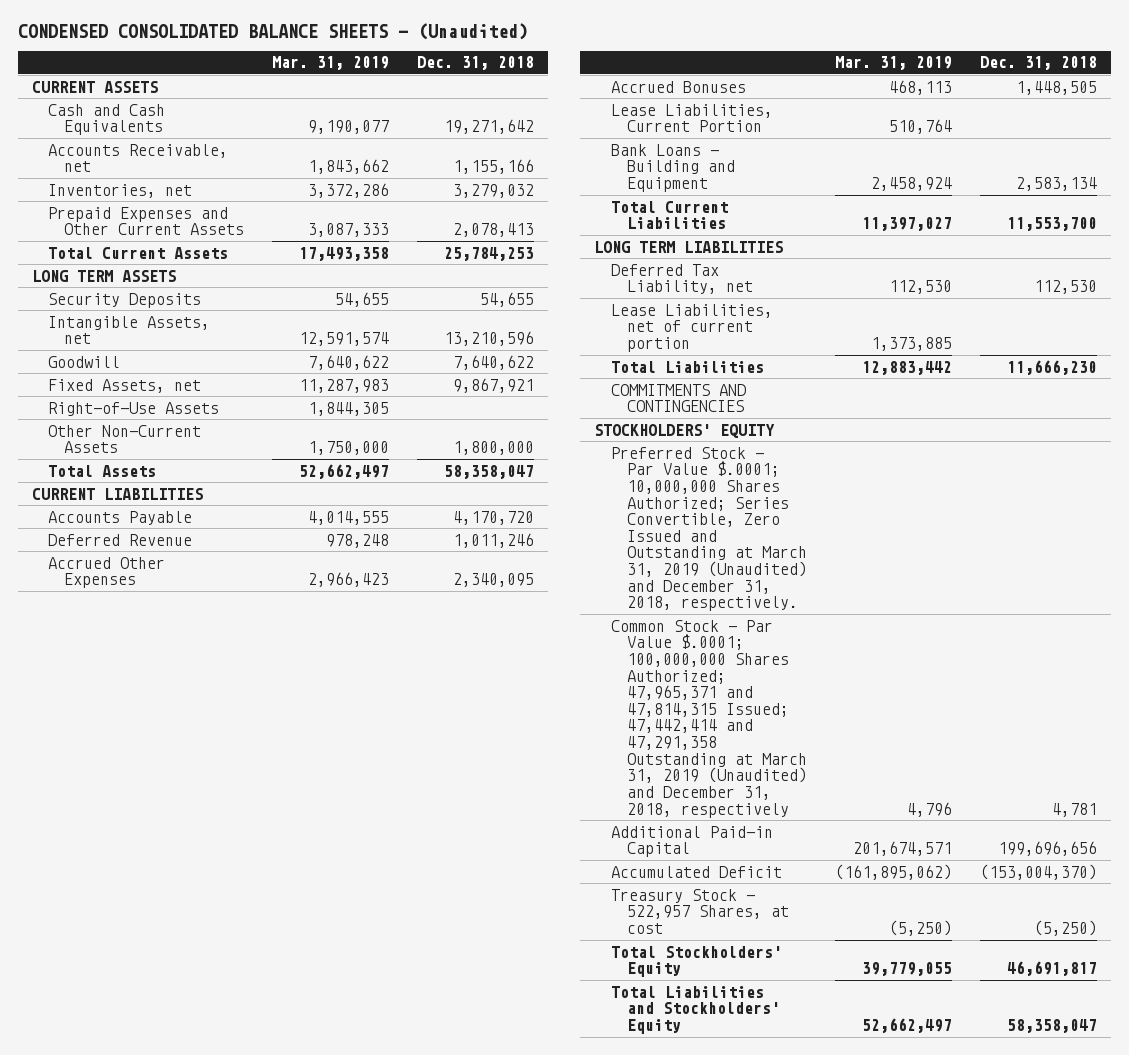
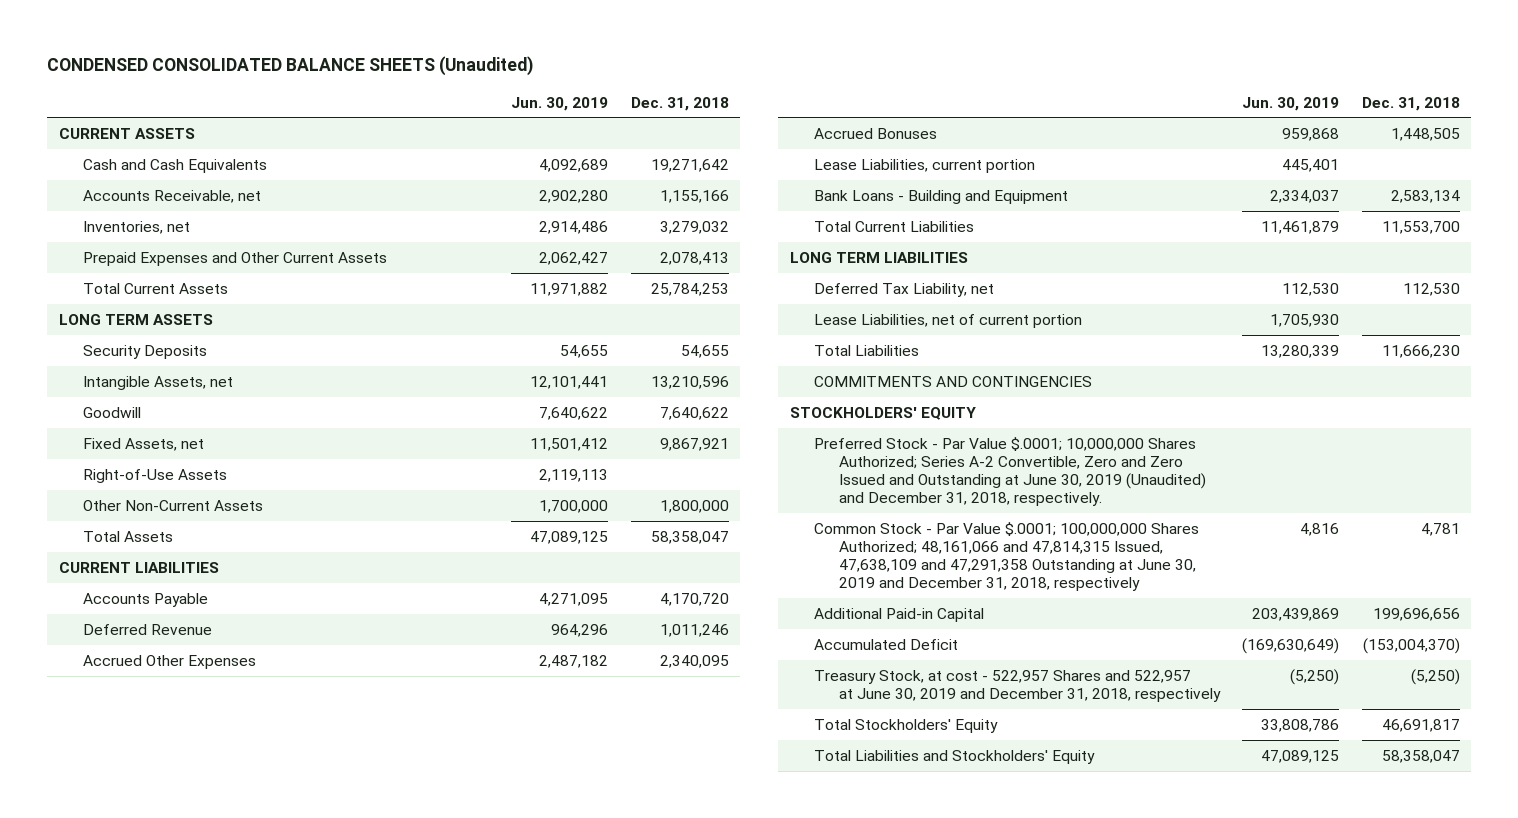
[17,22,528,40] CONDENSED CONSOLIDATED BALANCE SHEETS - (Unaudited) -> [47,56,534,77] CONDENSED CONSOLIDATED BALANCE SHEETS (Unaudited)
[271,56,389,71] Mar. 31, 2019 -> none
none -> [511,96,609,111] Jun. 30, 2019
[610,103,773,133] Lease Liabilities, Current Portion -> [814,158,1036,173] Lease Liabilities, current portion
[610,446,807,612] Preferred Stock - Par Value $.0001; 10,000,000 Shares Authorized; Series Convertible, Zero Issued and Outstanding at March 31, 2019 (Unaudited) and December 31, 2018, respectively. -> [814,436,1206,507] Preferred Stock - Par Value $.0001; 10,000,000 Shares Authorized; Series A-2 Convertible, Zero and Zero Issued and Outstanding at June 30, 2019 (Unaudited) and December 31, 2018, respectively.
[610,619,807,818] Common Stock - Par Value $.0001; 100,000,000 Shares Authorized; 47,965,371 and 47,814,315 Issued; 47,442,414 and 47,291,358 Outstanding at March 31, 2019 (Unaudited) and December 31, 2018, respectively -> [814,521,1200,592] Common Stock - Par Value $.0001; 100,000,000 Shares Authorized; 48,161,066 and 47,814,315 Issued, 47,638,109 and 47,291,358 Outstanding at June 30, 2019 and December 31, 2018, respectively
[610,888,789,934] Treasury Stock - 522,957 Shares, at cost -> [814,669,1221,702] Treasury Stock, at cost - 522,957 Shares and 522,957 at June 30, 2019 and December 31, 2018, respectively

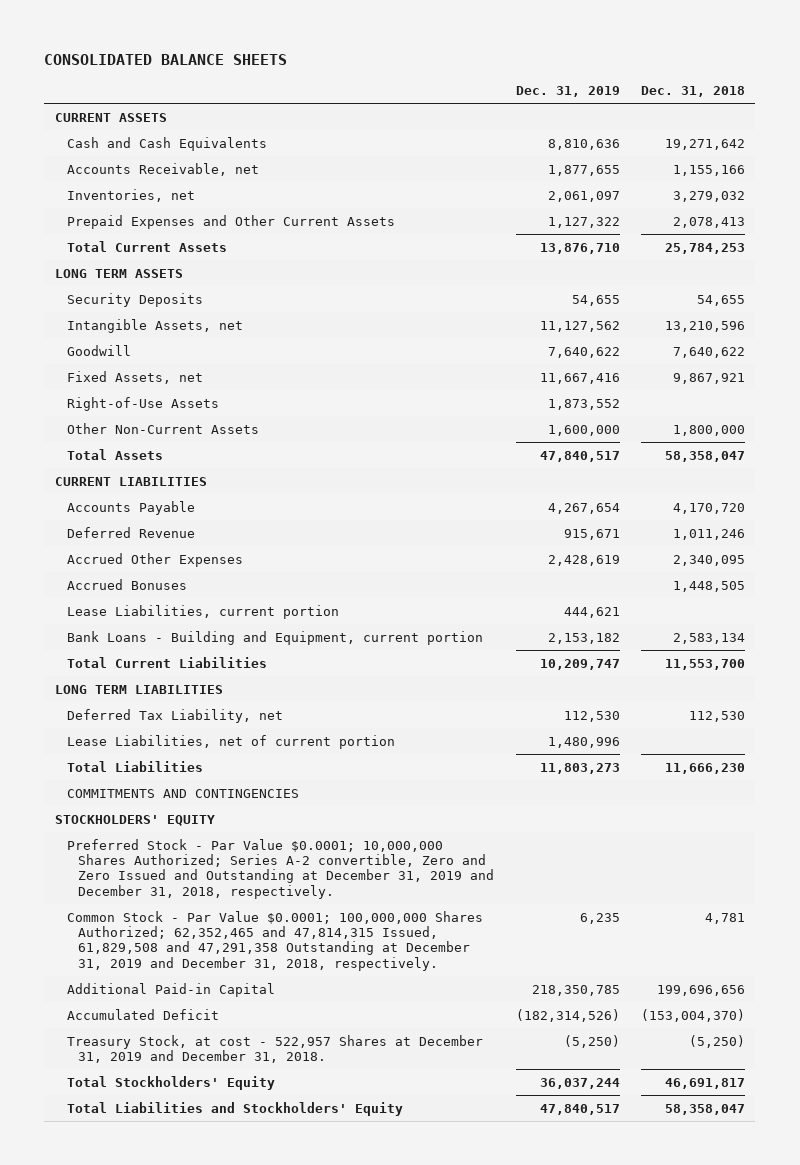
[47,56,534,77] CONDENSED CONSOLIDATED BALANCE SHEETS (Unaudited) -> [44,53,288,65] CONSOLIDATED BALANCE SHEETS
[511,96,609,111] Jun. 30, 2019 -> none
none -> [515,86,620,98] Dec. 31, 2019
[814,189,1069,204] Bank Loans - Building and Equipment -> [66,630,483,645] Bank Loans - Building and Equipment, current portion
[814,436,1206,507] Preferred Stock - Par Value $.0001; 10,000,000 Shares Authorized; Series A-2 Convertible, Zero and Zero Issued and Outstanding at June 30, 2019 (Unaudited) and December 31, 2018, respectively. -> [66,838,495,899] Preferred Stock - Par Value $0.0001; 10,000,000 Shares Authorized; Series A-2 convertible, Zero and Zero Issued and Outstanding at December 31, 2019 and December 31, 2018, respectively.
[814,521,1200,592] Common Stock - Par Value $.0001; 100,000,000 Shares Authorized; 48,161,066 and 47,814,315 Issued, 47,638,109 and 47,291,358 Outstanding at June 30, 2019 and December 31, 2018, respectively -> [66,910,483,971] Common Stock - Par Value $0.0001; 100,000,000 Shares Authorized; 62,352,465 and 47,814,315 Issued, 61,829,508 and 47,291,358 Outstanding at December 31, 2019 and December 31, 2018, respectively.
[814,669,1221,702] Treasury Stock, at cost - 522,957 Shares and 522,957 at June 30, 2019 and December 31, 2018, respectively -> [66,1034,483,1063] Treasury Stock, at cost - 522,957 Shares at December 31, 2019 and December 31, 2018.

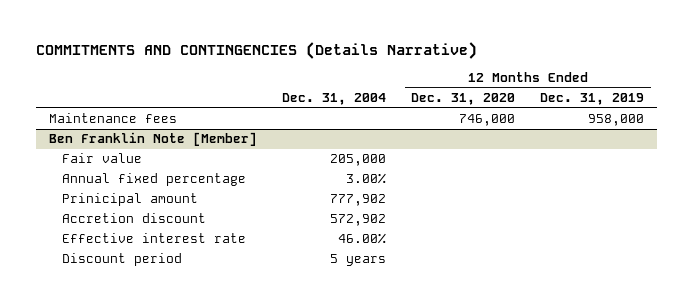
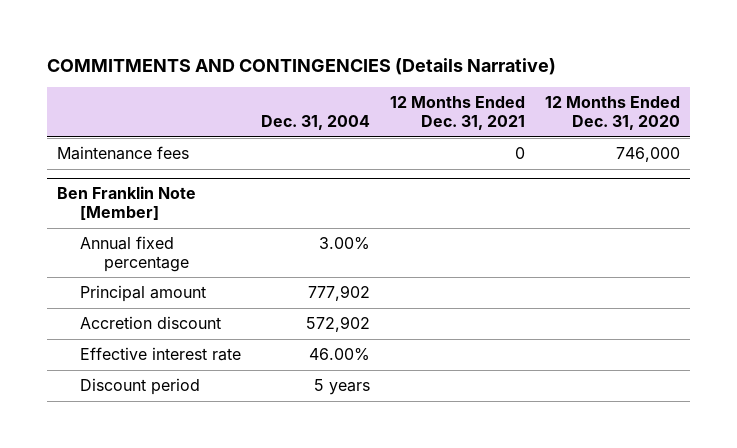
[540,93,645,106] Dec. 31, 2019 -> none
none -> [389,96,525,131] 12 Months Ended Dec. 31, 2021
[61,153,142,164] Fair value -> none
[61,193,198,207] Prinicipal amount -> [80,285,207,303] Principal amount

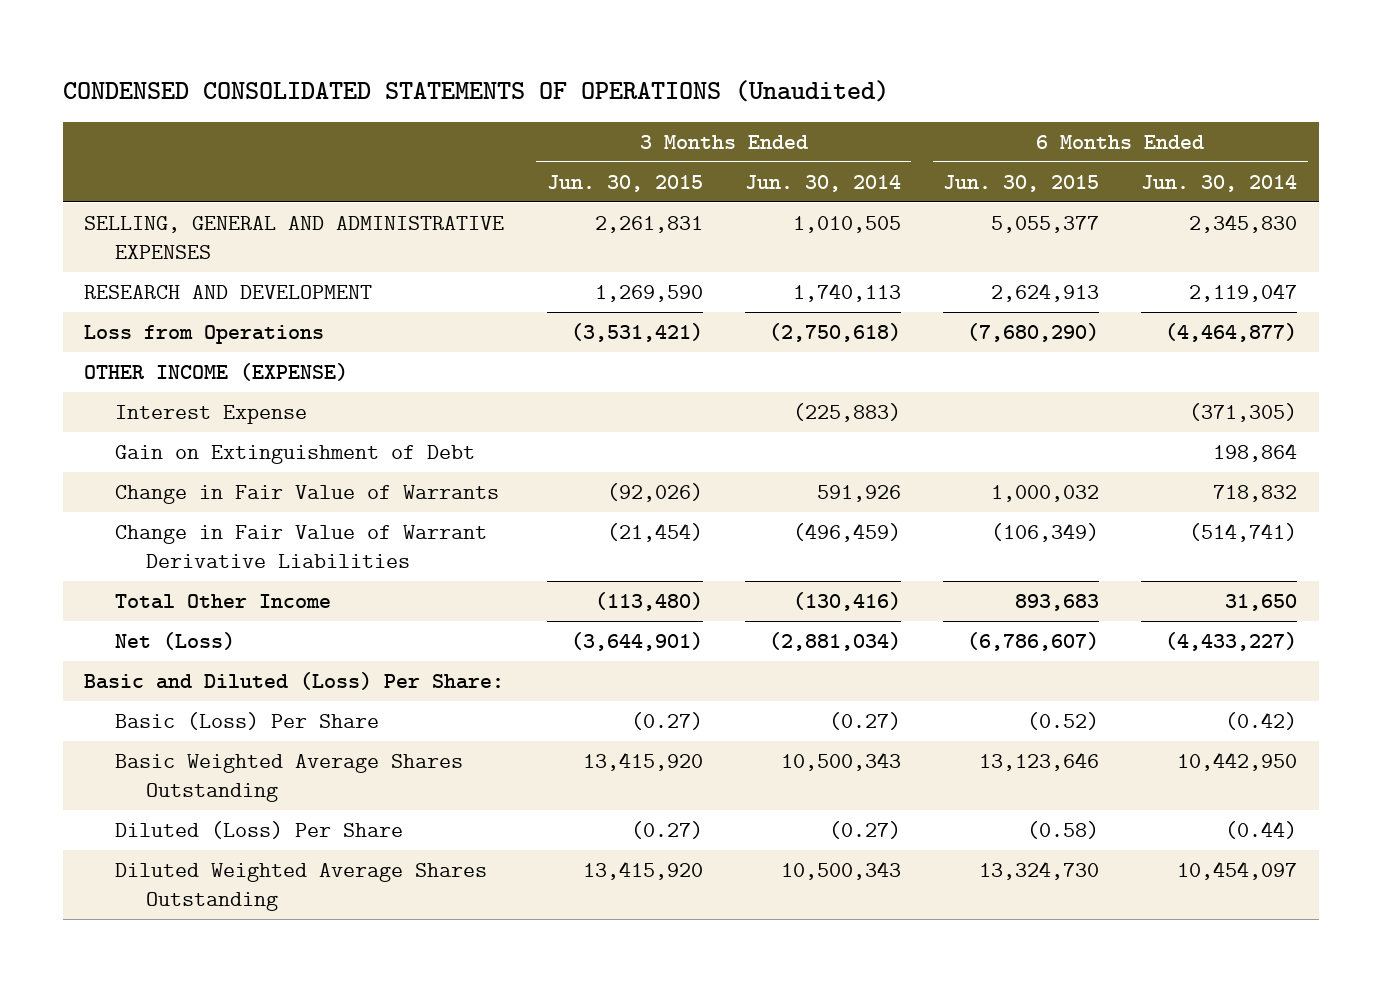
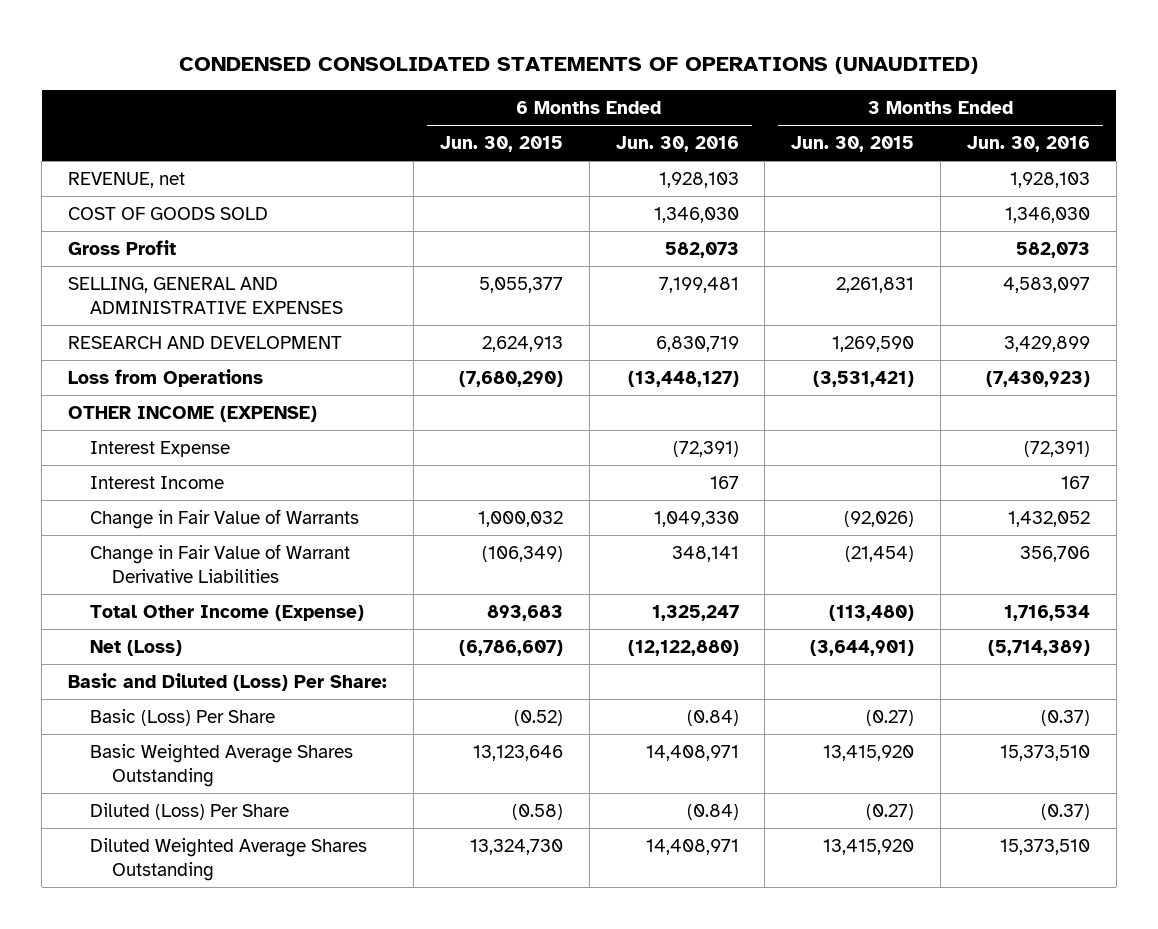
[63,79,890,102] CONDENSED CONSOLIDATED STATEMENTS OF OPERATIONS (Unaudited) -> [179,57,979,75] CONDENSED CONSOLIDATED STATEMENTS OF OPERATIONS (UNAUDITED)
[744,174,901,192] Jun. 30, 2014 -> none
[1141,174,1298,192] Jun. 30, 2014 -> none
none -> [615,136,739,153] Jun. 30, 2016
none -> [967,136,1091,153] Jun. 30, 2016
none -> [68,171,186,188] REVENUE, net
none -> [68,206,269,220] COST OF GOODS SOLD
none -> [68,239,177,255] Gross Profit
[115,445,476,465] Gain on Extinguishment of Debt -> none
none -> [90,475,225,489] Interest Income
[115,594,332,610] Total Other Income -> [90,604,365,621] Total Other Income (Expense)

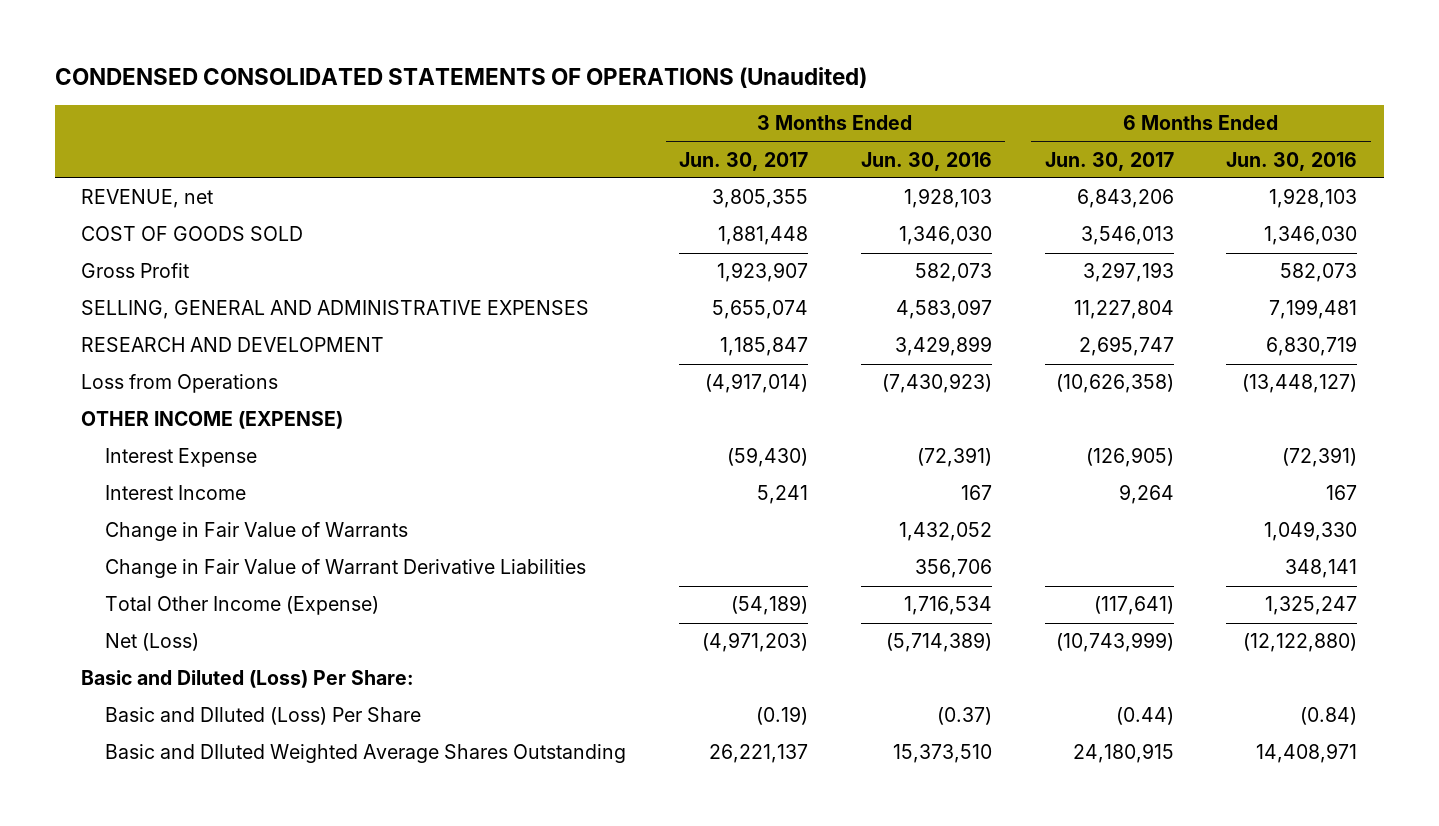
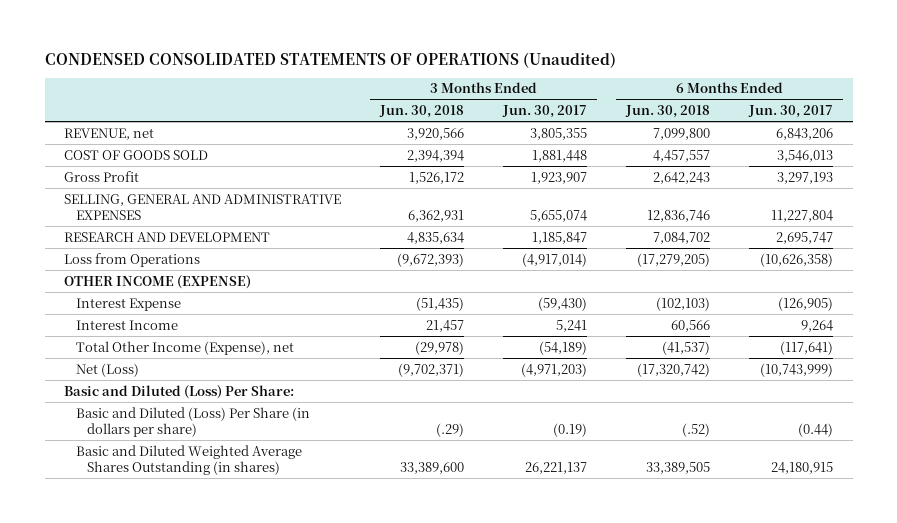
[860,151,992,171] Jun. 30, 2016 -> none
[1226,151,1358,171] Jun. 30, 2016 -> none
none -> [379,105,465,119] Jun. 30, 2018
none -> [625,105,711,119] Jun. 30, 2018
[105,522,409,542] Change in Fair Value of Warrants -> none
[105,559,587,579] Change in Fair Value of Warrant Derivative Liabilities -> none
[105,596,380,616] Total Other Income (Expense) -> [75,340,294,355] Total Other Income (Expense), net
[105,707,422,726] Basic and DIluted (Loss) Per Share -> [75,406,310,437] Basic and Diluted (Loss) Per Share (in dollars per share)
[105,744,627,764] Basic and DIluted Weighted Average Shares Outstanding -> [75,444,302,475] Basic and Diluted Weighted Average Shares Outstanding (in shares)

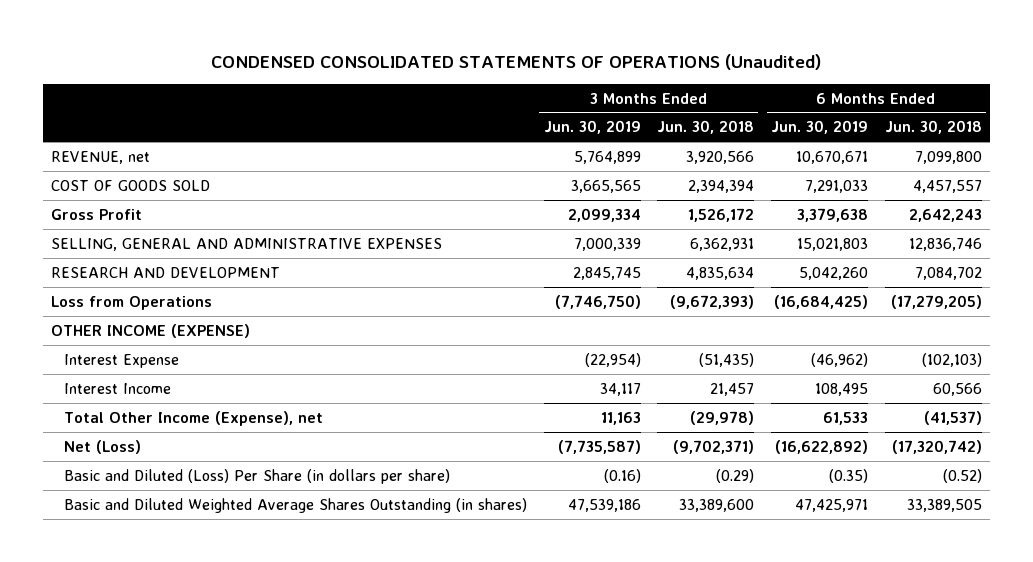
[502,105,588,119] Jun. 30, 2017 -> none
[748,105,834,119] Jun. 30, 2017 -> none
none -> [543,120,641,135] Jun. 30, 2019
none -> [770,120,868,135] Jun. 30, 2019
[64,384,295,399] Basic and Diluted (Loss) Per Share: -> none
[436,422,465,437] (.29) -> [716,468,755,483] (0.29)
[682,422,711,437] (.52) -> [942,468,982,483] (0.52)

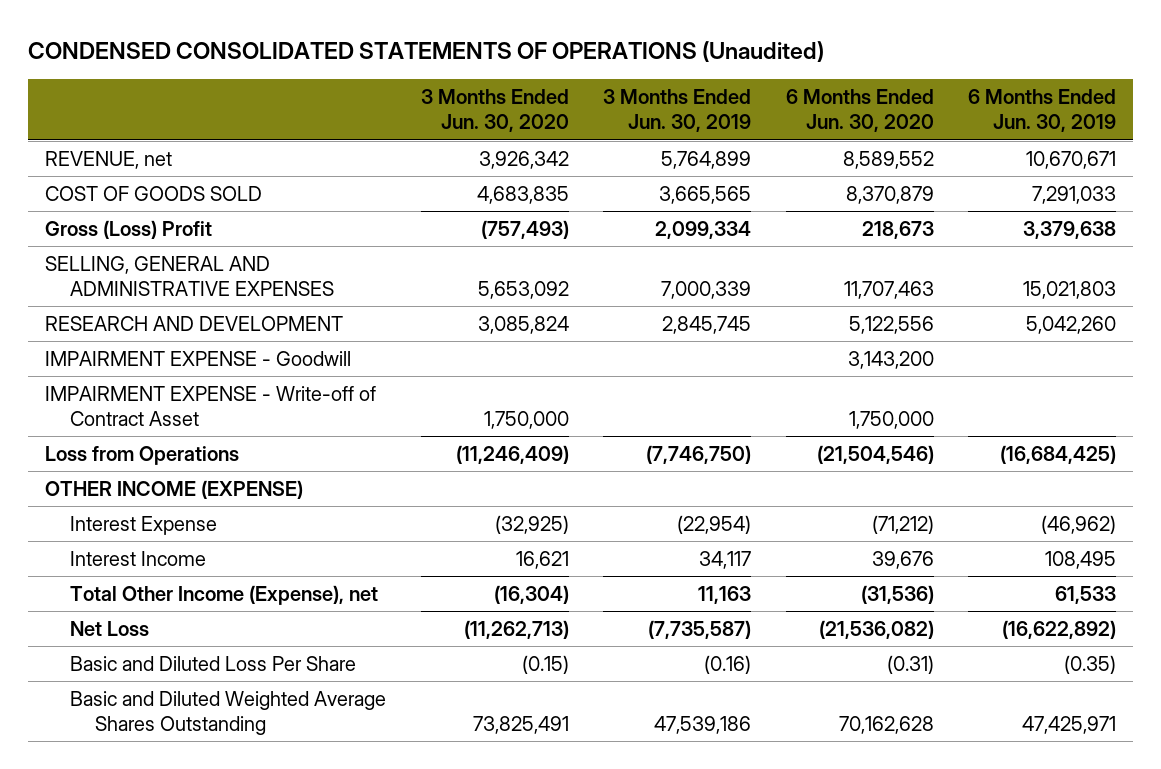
[657,120,755,135] Jun. 30, 2018 -> none
[884,120,982,135] Jun. 30, 2018 -> none
none -> [420,89,569,133] 3 Months Ended Jun. 30, 2020
none -> [785,89,934,133] 6 Months Ended Jun. 30, 2020
[51,208,143,220] Gross Profit -> [44,220,212,240] Gross (Loss) Profit
none -> [44,351,351,367] IMPAIRMENT EXPENSE - Goodwill
none -> [44,386,376,427] IMPAIRMENT EXPENSE - Write-off of Contract Asset
[63,439,141,454] Net (Loss) -> [69,621,149,637] Net Loss
[63,468,450,484] Basic and Diluted (Loss) Per Share (in dollars per share) -> [69,656,356,672] Basic and Diluted Loss Per Share
[63,497,527,513] Basic and Diluted Weighted Average Shares Outstanding (in shares) -> [69,691,386,736] Basic and Diluted Weighted Average Shares Outstanding

